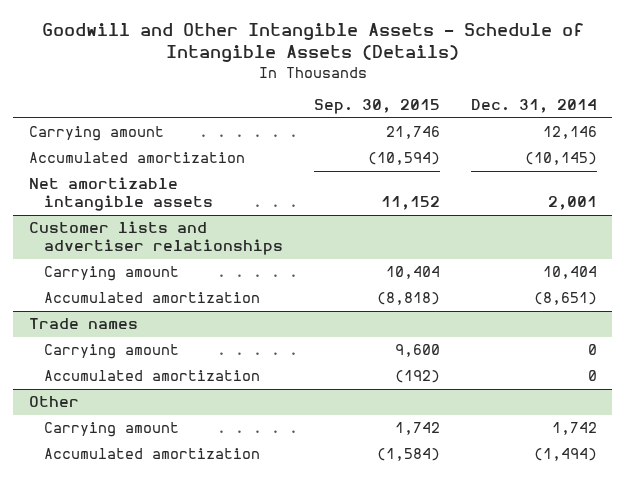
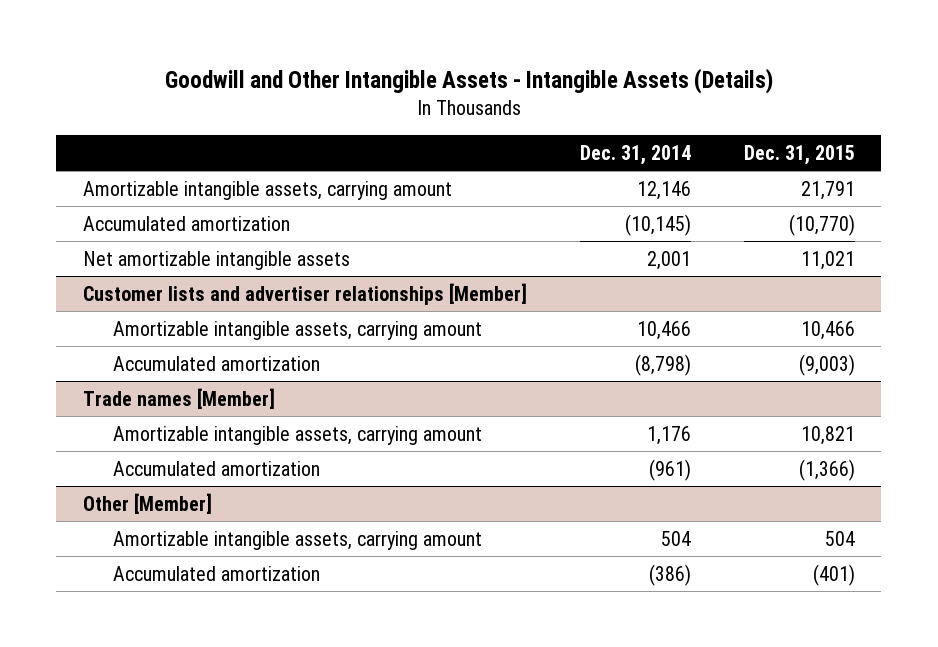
[41,22,584,63] Goodwill and Other Intangible Assets - Schedule of Intangible Assets (Details) -> [164,67,773,94] Goodwill and Other Intangible Assets - Intangible Assets (Details)
[313,99,440,115] Sep. 30, 2015 -> none
none -> [743,144,855,165] Dec. 31, 2015
[28,126,164,142] Carrying amount -> [82,180,452,200] Amortizable intangible assets, carrying amount
[28,221,284,256] Customer lists and advertiser relationships -> [82,282,527,305] Customer lists and advertiser relationships [Member]
[44,266,180,282] Carrying amount -> [112,320,482,340] Amortizable intangible assets, carrying amount
[542,266,597,280] 10,404 -> [636,320,691,340] 10,466
[533,292,597,306] (8,651) -> [634,353,691,376] (8,798)
[28,318,138,330] Trade names -> [82,387,275,409] Trade names [Member]
[44,344,180,360] Carrying amount -> [112,425,482,445] Amortizable intangible assets, carrying amount
[587,344,597,356] 0 -> [646,425,691,445] 1,176
[587,370,597,382] 0 -> [648,458,691,481] (961)
[28,396,79,408] Other -> [82,492,212,514] Other [Member]
[44,422,180,438] Carrying amount -> [112,530,482,550] Amortizable intangible assets, carrying amount
[551,422,597,436] 1,742 -> [660,530,691,546] 504
[533,448,597,462] (1,494) -> [648,563,691,586] (386)

